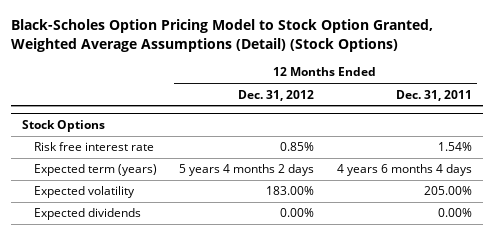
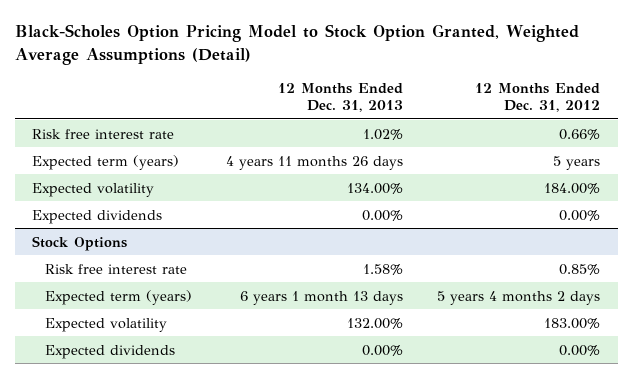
[10,18,433,52] Black-Scholes Option Pricing Model to Stock Option Granted, Weighted Average Assumptions (Detail) (Stock Options) -> [15,24,580,65] Black-Scholes Option Pricing Model to Stock Option Granted, Weighted Average Assumptions (Detail)
[395,89,472,101] Dec. 31, 2011 -> none
none -> [278,82,404,113] 12 Months Ended Dec. 31, 2013
none -> [32,128,175,139] Risk free interest rate
none -> [32,154,180,170] Expected term (years)
none -> [32,182,155,197] Expected volatility
none -> [32,209,163,224] Expected dividends

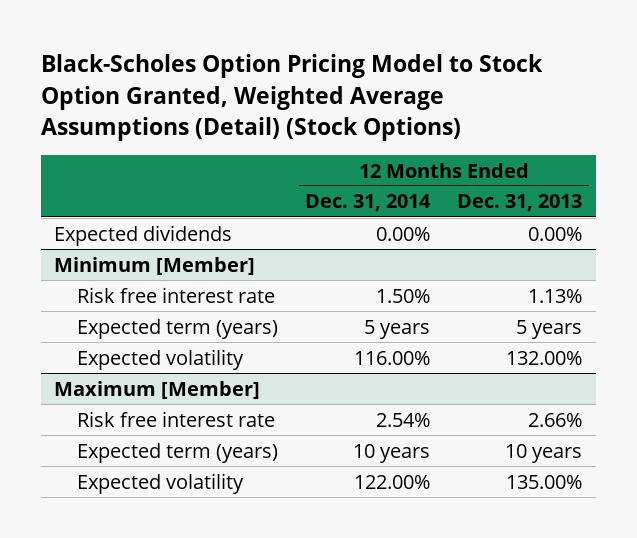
[15,24,580,65] Black-Scholes Option Pricing Model to Stock Option Granted, Weighted Average Assumptions (Detail) -> [40,54,543,142] Black-Scholes Option Pricing Model to Stock Option Granted, Weighted Average Assumptions (Detail) (Stock Options)
[475,82,601,113] 12 Months Ended Dec. 31, 2012 -> none
none -> [305,194,432,212] Dec. 31, 2014
[32,128,175,139] Risk free interest rate -> none
[32,154,180,170] Expected term (years) -> none
[32,182,155,197] Expected volatility -> none
[32,235,128,251] Stock Options -> none
none -> [54,256,256,275] Minimum [Member]
[363,263,404,275] 1.58% -> [528,288,583,303] 1.13%
[240,290,404,305] 6 years 1 month 13 days -> [516,319,583,339] 5 years
[44,344,175,359] Expected dividends -> none
none -> [54,380,261,399] Maximum [Member]
none -> [77,410,276,427] Risk free interest rate
none -> [77,442,279,463] Expected term (years)
none -> [77,472,245,494] Expected volatility

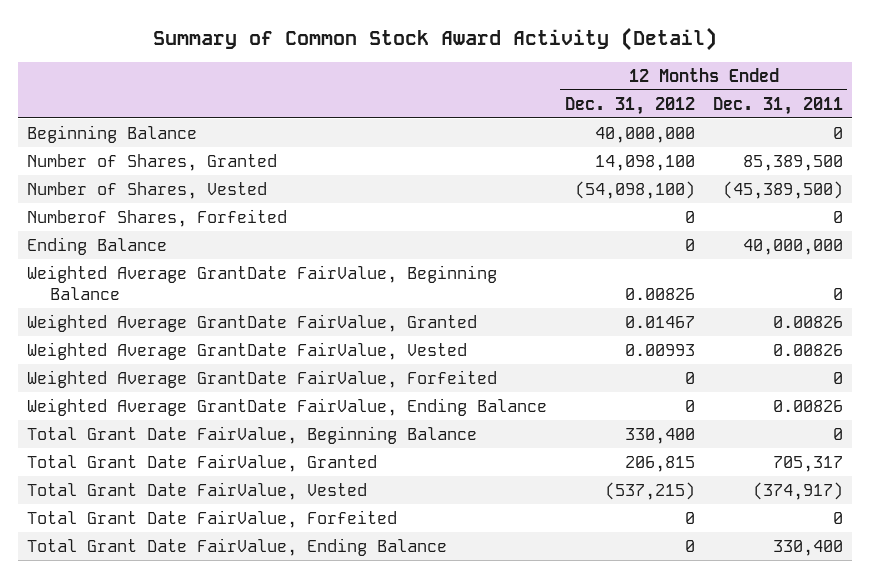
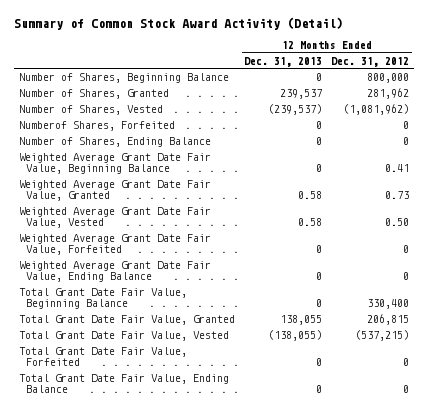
[712,96,843,115] Dec. 31, 2011 -> none
none -> [244,56,323,67] Dec. 31, 2013
[27,124,198,143] Beginning Balance -> [18,72,229,83] Number of Shares, Beginning Balance
[594,126,695,143] 40,000,000 -> [367,72,410,83] 800,000
[594,154,695,171] 14,098,100 -> [367,87,410,99] 281,962
[574,180,695,199] (54,098,100) -> [343,103,410,115] (1,081,962)
[27,236,168,255] Ending Balance -> [18,136,211,147] Number of Shares, Ending Balance
[27,264,498,301] Weighted Average GrantDate FairValue, Beginning Balance -> [18,152,211,175] Weighted Average Grant Date Fair Value, Beginning Balance
[624,288,695,301] 0.00826 -> [385,164,410,173] 0.41
[27,313,478,332] Weighted Average GrantDate FairValue, Granted -> [18,179,211,202] Weighted Average Grant Date Fair Value, Granted
[624,315,695,328] 0.01467 -> [385,191,410,200] 0.73
[27,341,468,360] Weighted Average GrantDate FairValue, Vested -> [18,206,211,229] Weighted Average Grant Date Fair Value, Vested
[624,343,695,356] 0.00993 -> [385,218,410,227] 0.50
[27,369,498,388] Weighted Average GrantDate FairValue, Forfeited -> [18,233,211,256] Weighted Average Grant Date Fair Value, Forfeited
[27,397,548,416] Weighted Average GrantDate FairValue, Ending Balance -> [18,260,211,283] Weighted Average Grant Date Fair Value, Ending Balance
[27,425,478,444] Total Grant Date FairValue, Beginning Balance -> [18,287,187,310] Total Grant Date Fair Value, Beginning Balance
[27,453,378,472] Total Grant Date FairValue, Granted -> [18,314,235,325] Total Grant Date Fair Value, Granted
[27,481,368,500] Total Grant Date FairValue, Vested -> [18,330,229,341] Total Grant Date Fair Value, Vested
[27,509,398,528] Total Grant Date FairValue, Forfeited -> [18,346,187,367] Total Grant Date Fair Value, Forfeited
[27,537,448,556] Total Grant Date FairValue, Ending Balance -> [18,373,229,394] Total Grant Date Fair Value, Ending Balance

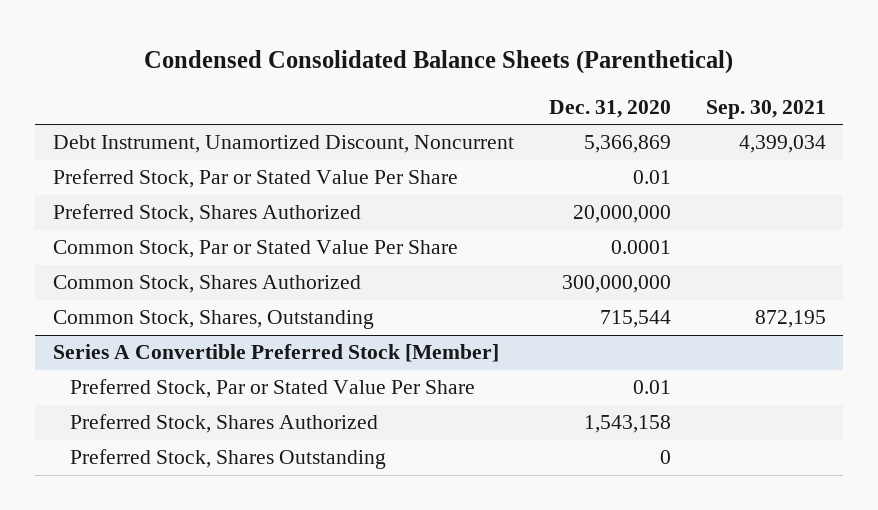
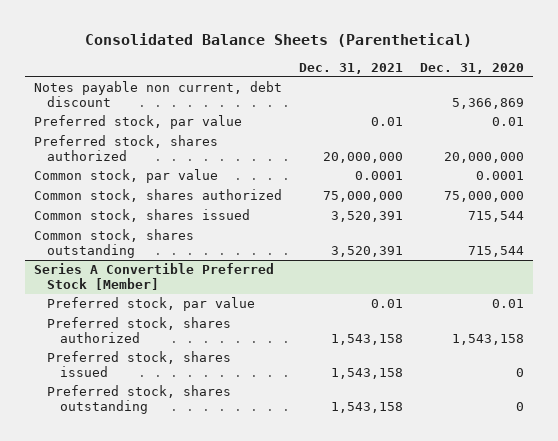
[144,50,734,75] Condensed Consolidated Balance Sheets (Parenthetical) -> [84,32,472,47] Consolidated Balance Sheets (Parenthetical)
[705,99,826,119] Sep. 30, 2021 -> none
none -> [298,62,403,74] Dec. 31, 2021
[52,135,514,154] Debt Instrument, Unamortized Discount, Noncurrent -> [33,81,282,107] Notes payable non current, debt discount
[52,169,458,189] Preferred Stock, Par or Stated Value Per Share -> [33,115,242,130] Preferred stock, par value
[52,204,361,224] Preferred Stock, Shares Authorized -> [33,135,218,161] Preferred stock, shares authorized
[52,240,458,259] Common Stock, Par or Stated Value Per Share -> [33,169,218,184] Common stock, par value
[52,275,361,294] Common Stock, Shares Authorized -> [33,189,282,203] Common stock, shares authorized
[561,275,671,294] 300,000,000 -> [443,191,524,203] 75,000,000
none -> [33,209,250,223] Common stock, shares issued
[52,310,374,330] Common Stock, Shares, Outstanding -> [33,229,194,258] Common stock, shares outstanding
[69,379,475,399] Preferred Stock, Par or Stated Value Per Share -> [46,297,255,312] Preferred stock, par value
[69,414,378,434] Preferred Stock, Shares Authorized -> [46,317,231,343] Preferred stock, shares authorized
none -> [46,351,231,377] Preferred stock, shares issued
[69,449,386,470] Preferred Stock, Shares Outstanding -> [46,385,231,414] Preferred stock, shares outstanding

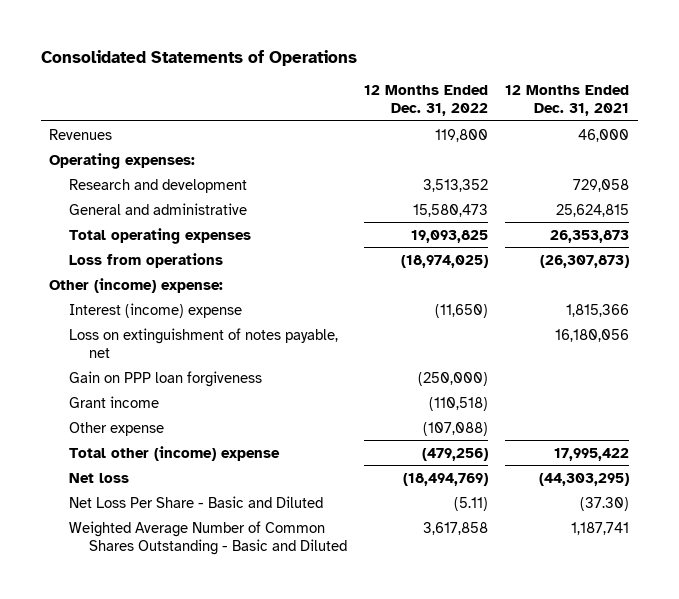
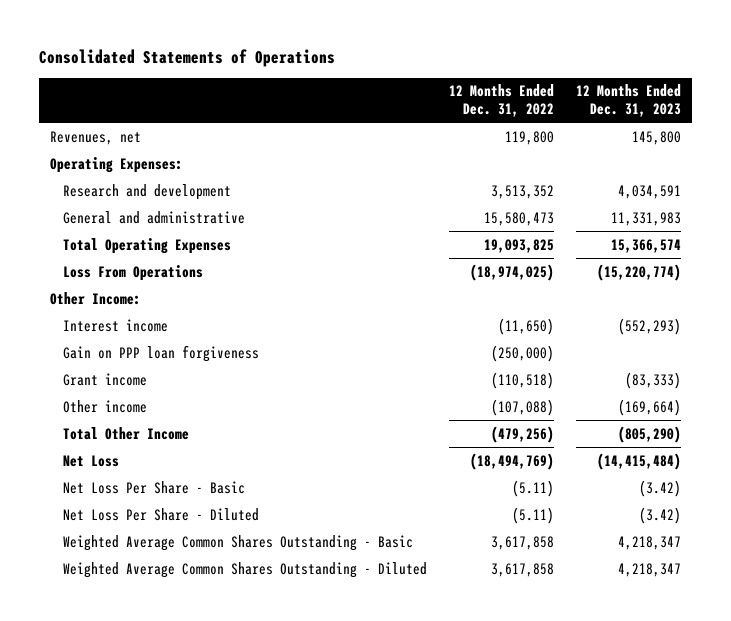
[505,85,630,117] 12 Months Ended Dec. 31, 2021 -> none
none -> [575,84,681,118] 12 Months Ended Dec. 31, 2023
[49,128,113,140] Revenues -> [50,130,142,145] Revenues, net
[49,152,196,169] Operating expenses: -> [50,156,184,173] Operating Expenses:
[69,327,339,358] Loss on extinguishment of notes payable, net -> none
[69,227,252,244] Total operating expenses -> [63,237,232,254] Total Operating Expenses
[69,252,224,268] Loss from operations -> [63,264,204,281] Loss From Operations
[49,277,224,293] Other (income) expense: -> [50,291,142,305] Other Income:
[69,302,243,318] Interest (income) expense -> [63,318,169,332] Interest income
[69,421,165,436] Other expense -> [63,399,148,413] Other income
[69,445,281,461] Total other (income) expense -> [63,426,190,440] Total Other Income
[69,472,130,483] Net loss -> [63,454,120,467] Net Loss
[69,495,324,508] Net Loss Per Share - Basic and Diluted -> [63,480,246,494] Net Loss Per Share - Basic
none -> [63,507,260,521] Net Loss Per Share - Diluted
[69,520,348,555] Weighted Average Number of Common Shares Outstanding - Basic and Diluted -> [63,534,414,551] Weighted Average Common Shares Outstanding - Basic
none -> [63,561,428,578] Weighted Average Common Shares Outstanding - Diluted

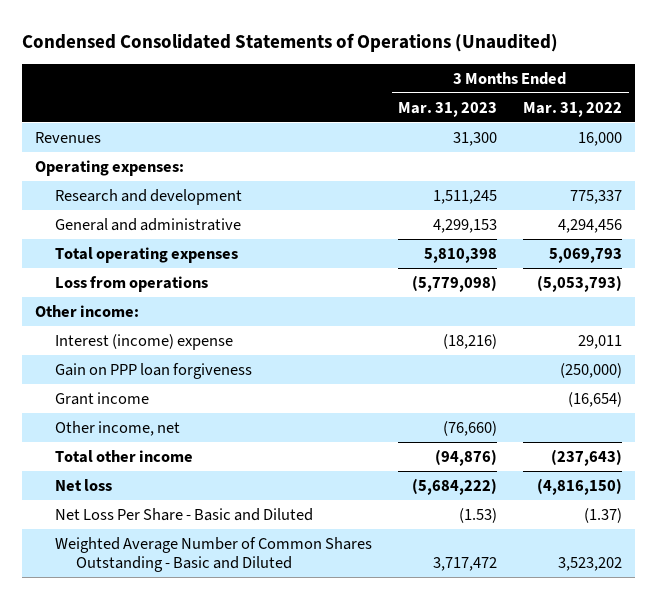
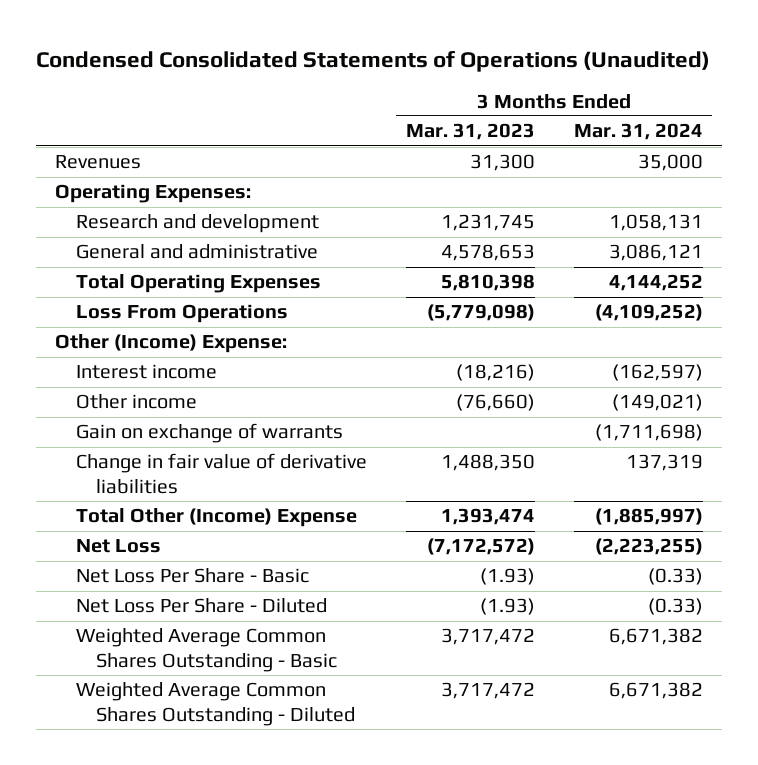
[523,101,623,117] Mar. 31, 2022 -> none
none -> [573,123,703,141] Mar. 31, 2024
[55,362,253,379] Gain on PPP loan forgiveness -> none
[55,391,150,405] Grant income -> none
[35,159,185,176] Operating expenses: -> [55,184,252,204] Operating Expenses:
[433,189,498,204] 1,511,245 -> [440,214,535,232] 1,231,745
[433,218,498,233] 4,299,153 -> [440,244,535,262] 4,578,653
[55,246,239,263] Total operating expenses -> [75,274,321,294] Total Operating Expenses
[55,275,209,292] Loss from operations -> [75,304,288,324] Loss From Operations
[35,304,140,317] Other income: -> [55,334,288,354] Other (Income) Expense:
[55,333,234,350] Interest (income) expense -> [75,364,217,380] Interest income
[55,420,181,436] Other income, net -> [75,394,197,410] Other income
none -> [75,423,343,444] Gain on exchange of warrants
none -> [75,453,367,494] Change in fair value of derivative liabilities
[55,449,194,463] Total other income -> [75,508,357,528] Total Other (Income) Expense
[435,448,498,466] (94,876) -> [440,508,535,526] 1,393,474
[55,478,113,491] Net loss -> [75,539,161,554] Net Loss
[412,477,498,495] (5,684,222) -> [426,538,535,556] (7,172,572)
[55,507,314,521] Net Loss Per Share - Basic and Diluted -> [75,568,309,584] Net Loss Per Share - Basic
[459,507,498,523] (1.53) -> [479,568,535,586] (1.93)
none -> [75,598,327,614] Net Loss Per Share - Diluted
[55,536,373,572] Weighted Average Number of Common Shares Outstanding - Basic and Diluted -> [75,628,337,672] Weighted Average Common Shares Outstanding - Basic
none -> [75,682,355,726] Weighted Average Common Shares Outstanding - Diluted

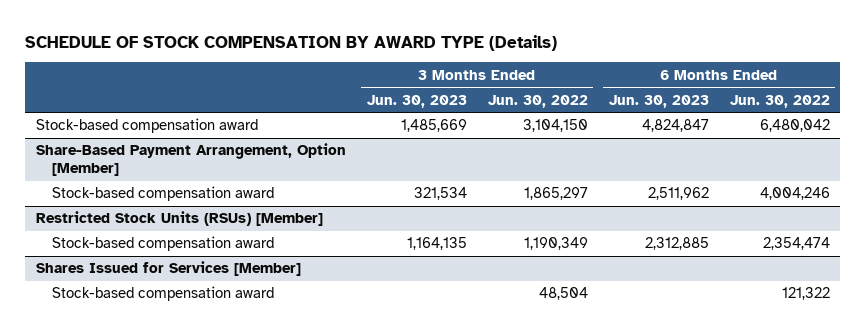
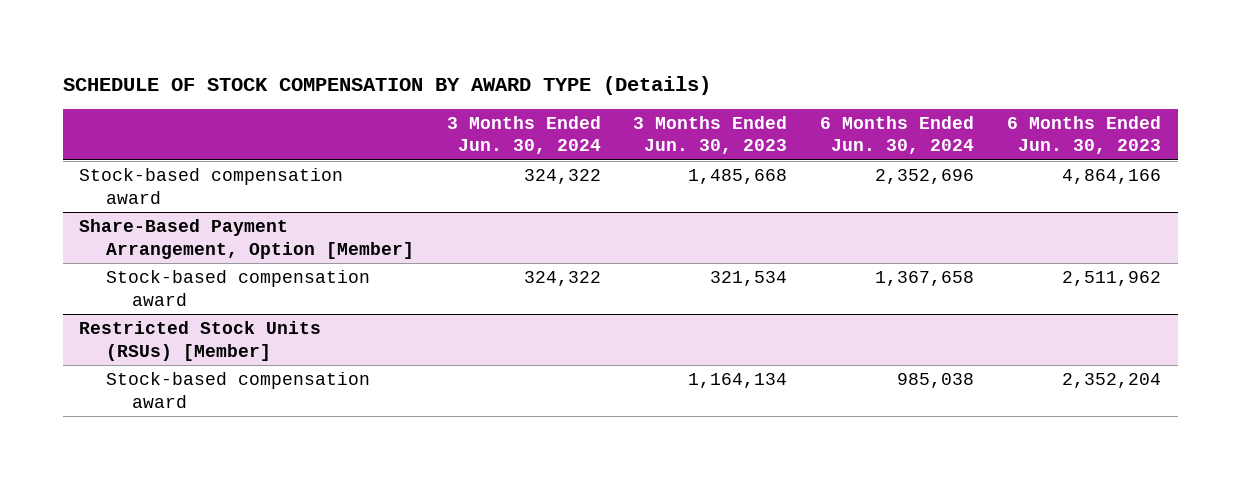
[487,94,588,108] Jun. 30, 2022 -> none
[729,94,830,108] Jun. 30, 2022 -> none
none -> [446,115,601,155] 3 Months Ended Jun. 30, 2024
none -> [820,115,975,155] 6 Months Ended Jun. 30, 2024
[400,119,467,133] 1,485,669 -> [688,169,788,185] 1,485,668
[641,119,709,133] 4,824,847 -> [1062,169,1162,185] 4,864,166
[35,261,301,277] Shares Issued for Services [Member] -> none
[52,286,275,302] Stock-based compensation award -> none
[406,237,467,251] 1,164,135 -> [688,373,788,389] 1,164,134
[644,237,709,251] 2,312,885 -> [1062,373,1162,389] 2,352,204

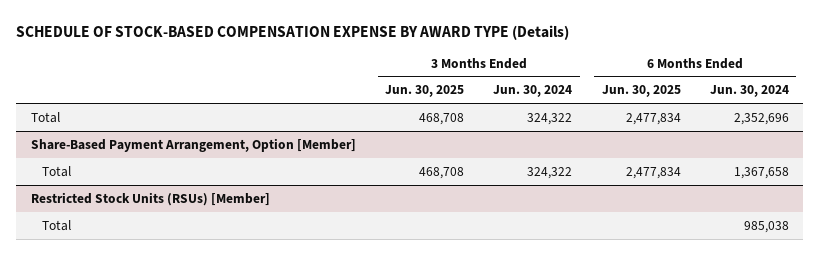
[62,75,711,95] SCHEDULE OF STOCK COMPENSATION BY AWARD TYPE (Details) -> [16,24,570,40] SCHEDULE OF STOCK-BASED COMPENSATION EXPENSE BY AWARD TYPE (Details)
[633,115,788,155] 3 Months Ended Jun. 30, 2023 -> none
[1007,115,1162,155] 6 Months Ended Jun. 30, 2023 -> none
none -> [384,85,464,98] Jun. 30, 2025
none -> [601,85,681,98] Jun. 30, 2025
[79,168,344,204] Stock-based compensation award -> [30,111,60,123] Total
[105,270,370,306] Stock-based compensation award -> [42,165,72,177] Total
[105,372,370,408] Stock-based compensation award -> [42,219,72,231] Total

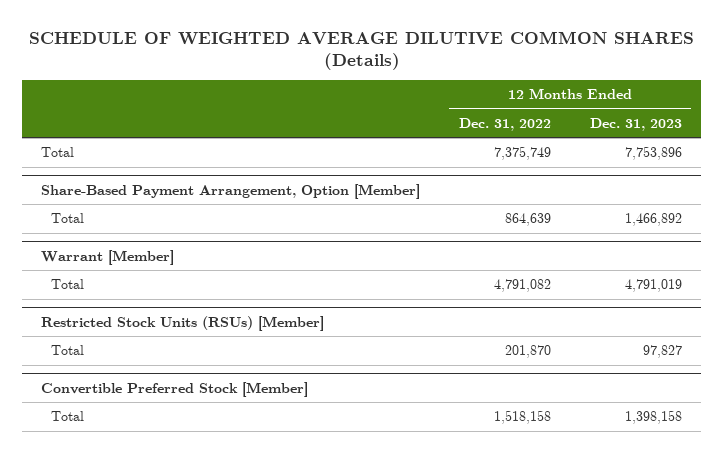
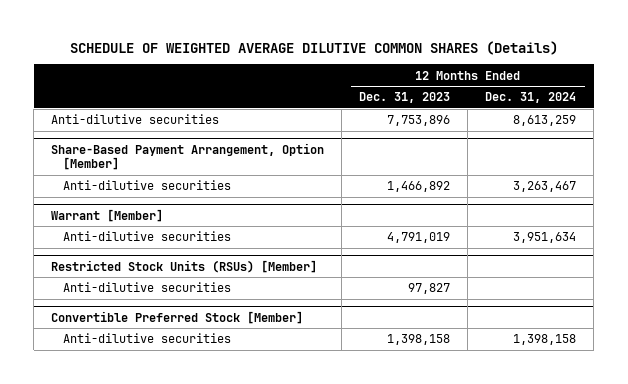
[459,118,552,132] Dec. 31, 2022 -> none
none -> [485,92,577,104] Dec. 31, 2024
[41,147,75,158] Total -> [51,114,220,125] Anti-dilutive securities
[51,213,85,224] Total -> [63,180,232,191] Anti-dilutive securities
[51,279,85,290] Total -> [63,231,232,242] Anti-dilutive securities
[51,345,85,356] Total -> [63,282,232,293] Anti-dilutive securities
[51,411,85,422] Total -> [63,333,232,344] Anti-dilutive securities

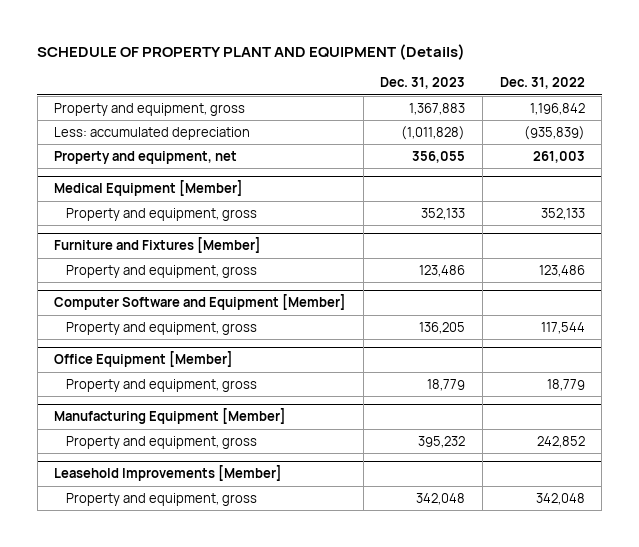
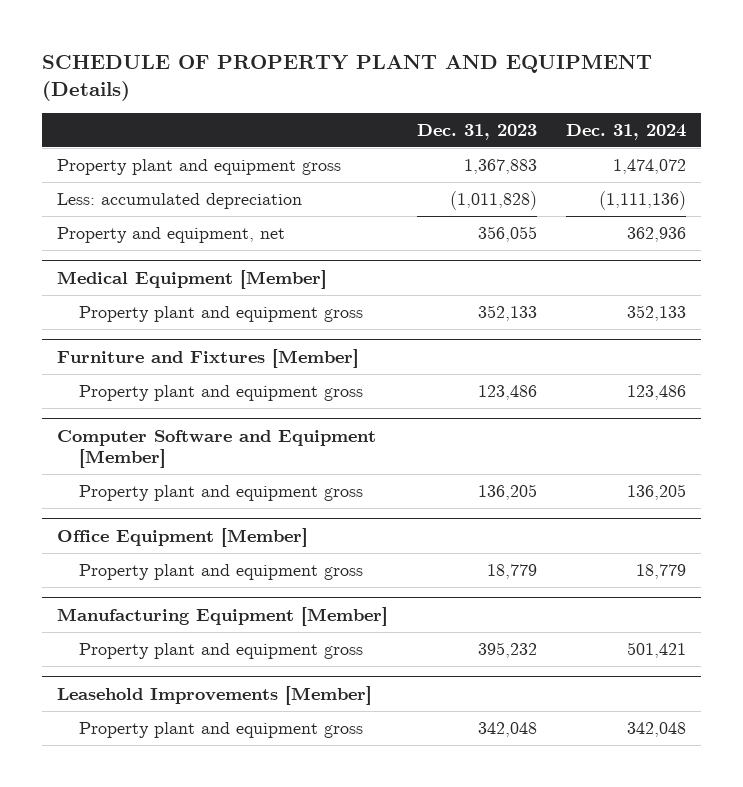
[499,77,585,90] Dec. 31, 2022 -> none
none -> [566,123,687,140] Dec. 31, 2024
[54,102,246,116] Property and equipment, gross -> [56,158,341,175] Property plant and equipment gross
[65,207,257,221] Property and equipment, gross -> [79,305,364,322] Property plant and equipment gross
[65,264,257,278] Property and equipment, gross -> [79,384,364,401] Property plant and equipment gross
[65,321,257,335] Property and equipment, gross -> [79,484,364,501] Property plant and equipment gross
[65,378,257,392] Property and equipment, gross -> [79,563,364,580] Property plant and equipment gross
[65,435,257,449] Property and equipment, gross -> [79,642,364,659] Property plant and equipment gross
[65,492,257,506] Property and equipment, gross -> [79,721,364,738] Property plant and equipment gross

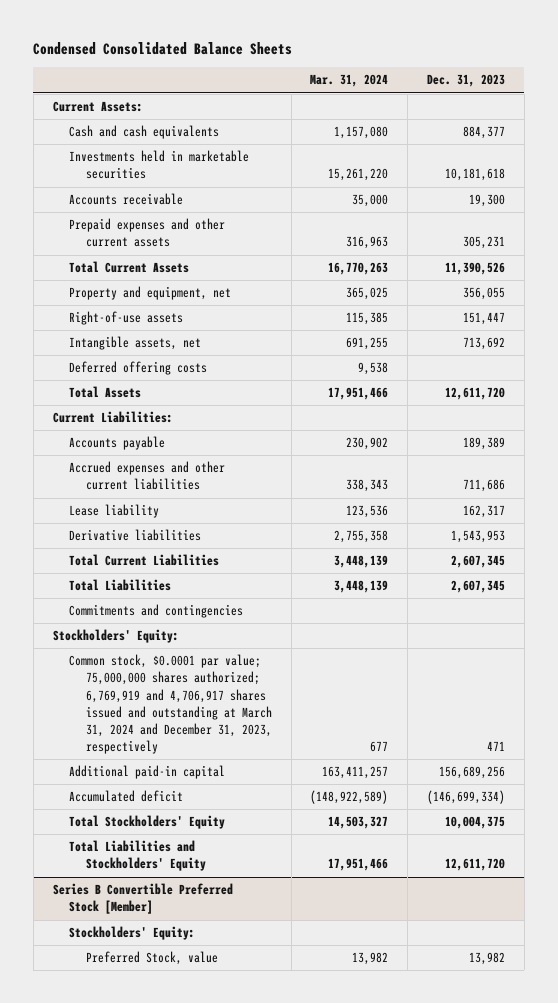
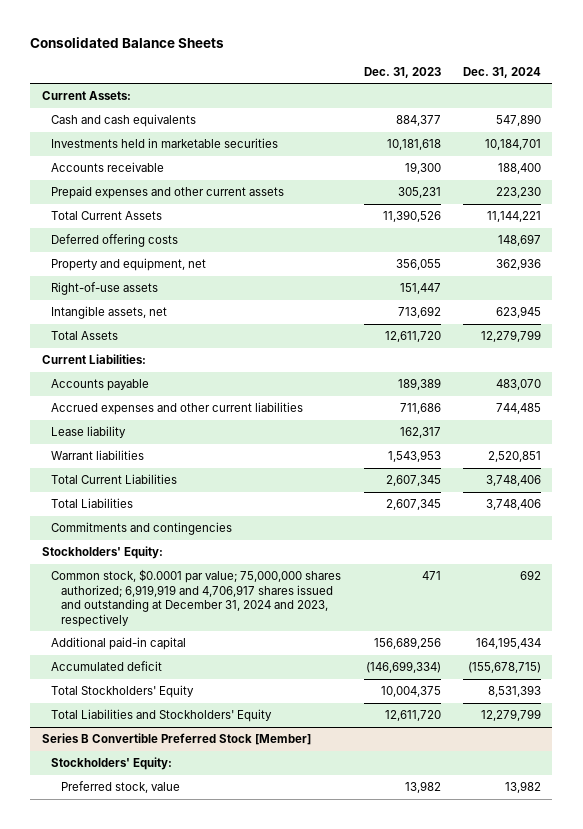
[33,41,293,55] Condensed Consolidated Balance Sheets -> [30,37,225,49] Consolidated Balance Sheets
[310,74,389,88] Mar. 31, 2024 -> none
none -> [463,66,542,78] Dec. 31, 2024
[69,361,208,376] Deferred offering costs -> [51,233,179,247] Deferred offering costs
[69,529,202,542] Derivative liabilities -> [51,449,145,460] Warrant liabilities
[69,654,272,754] Common stock, $0.0001 par value; 75,000,000 shares authorized; 6,769,919 and 4,706,917 shares issued and outstanding at March 31, 2024 and December 31, 2023, respectively -> [51,568,342,627] Common stock, $0.0001 par value; 75,000,000 shares authorized; 6,919,919 and 4,706,917 shares issued and outstanding at December 31, 2024 and 2023, respectively
[85,951,218,966] Preferred Stock, value -> [61,780,181,793] Preferred stock, value

